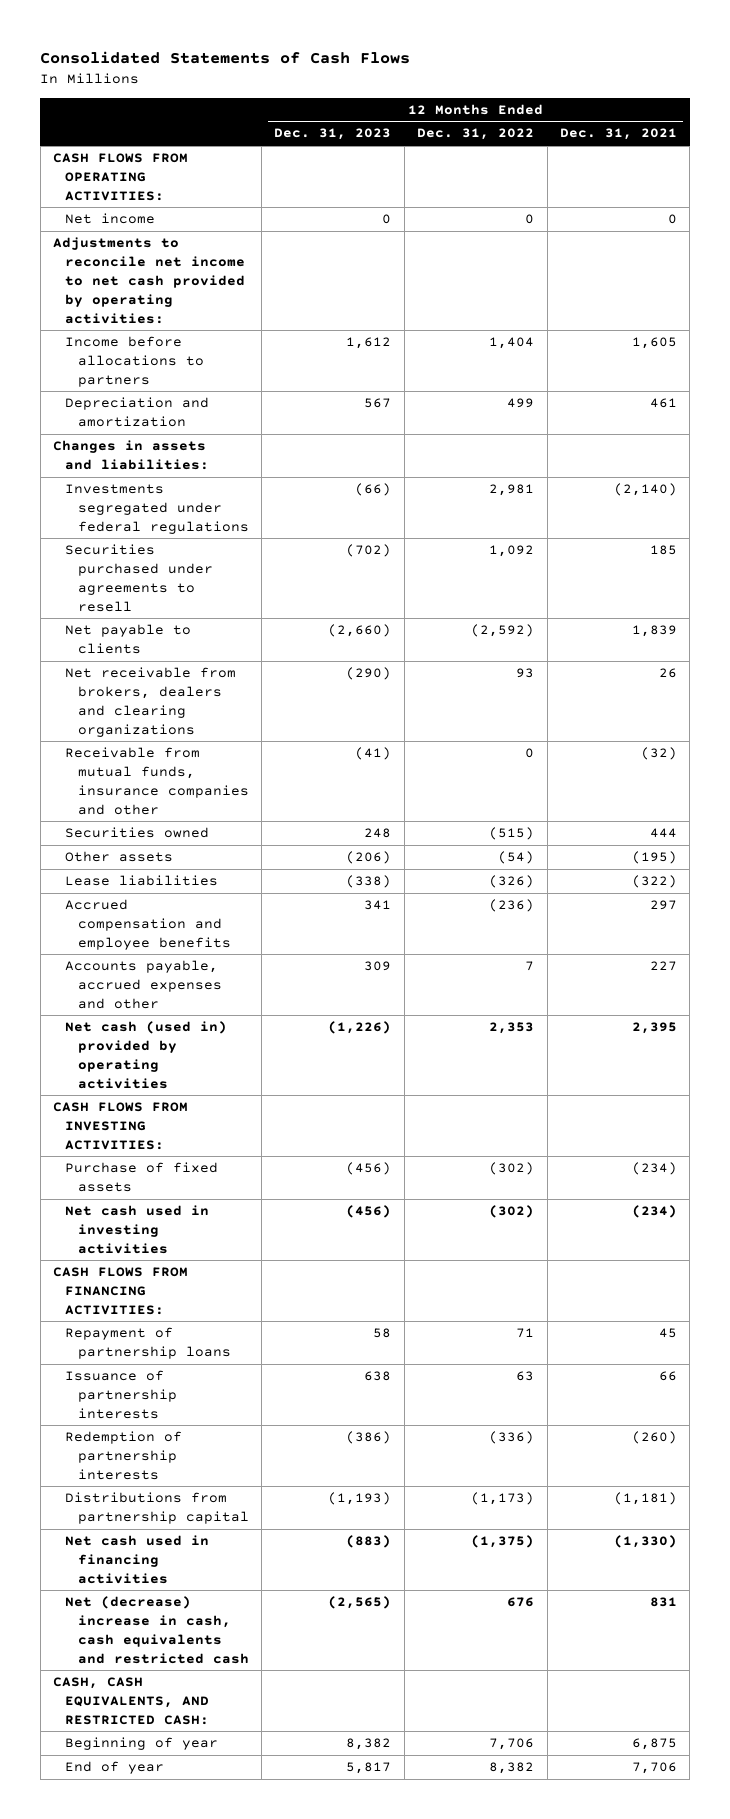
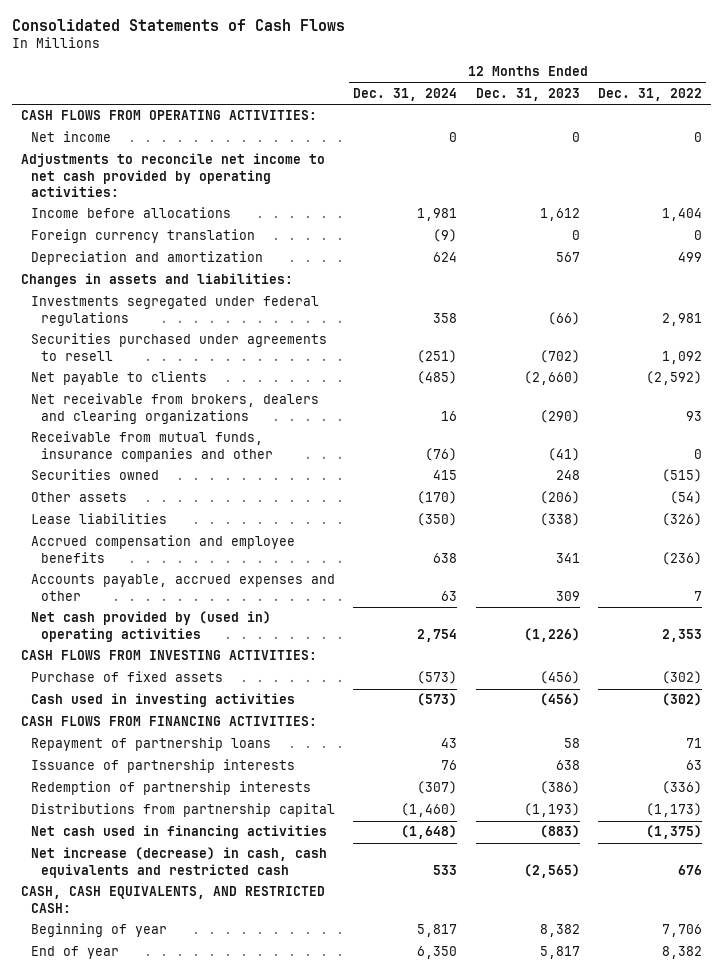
[559,128,677,141] Dec. 31, 2021 -> none
none -> [353,87,458,101] Dec. 31, 2024
[65,336,204,387] Income before allocations to partners -> [31,207,232,219] Income before allocations
none -> [31,229,256,244] Foreign currency translation
[65,1021,228,1089] Net cash (used in) provided by operating activities -> [31,611,272,642] Net cash provided by (used in) operating activities
[65,1205,210,1254] Net cash used in investing activities -> [31,693,296,708] Cash used in investing activities
[65,1596,249,1664] Net (decrease) increase in cash, cash equivalents and restricted cash -> [31,847,328,878] Net increase (decrease) in cash, cash equivalents and restricted cash

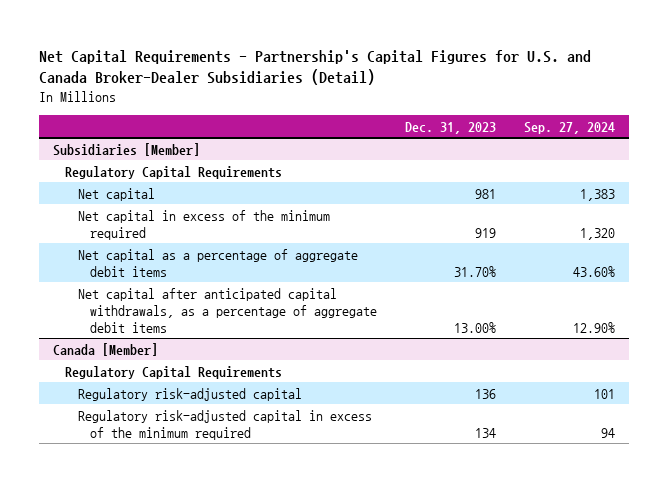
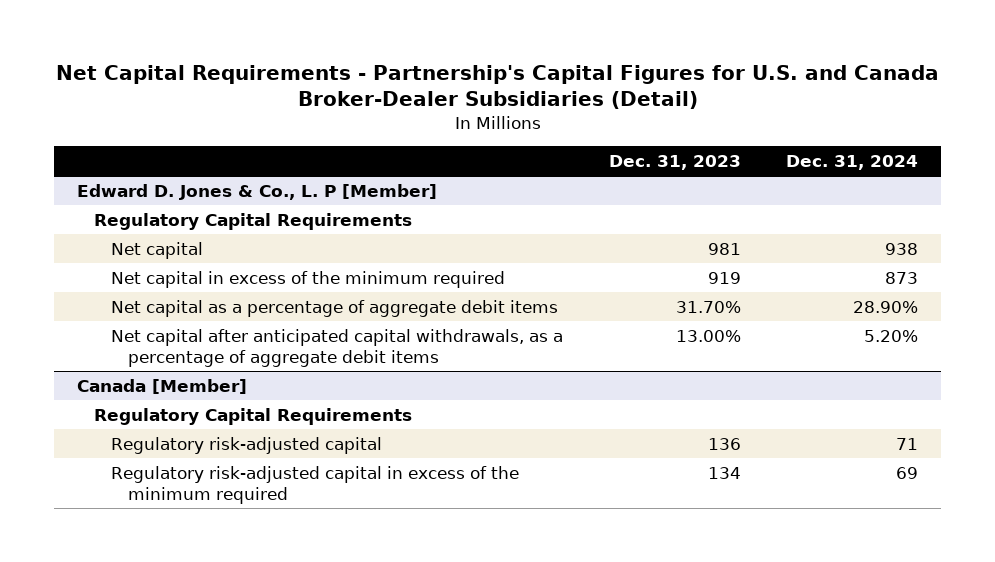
[524,121,616,134] Sep. 27, 2024 -> none
none -> [786,154,919,170] Dec. 31, 2024
[52,142,200,156] Subsidiaries [Member] -> [76,183,437,200] Edward D. Jones & Co., L. P [Member]

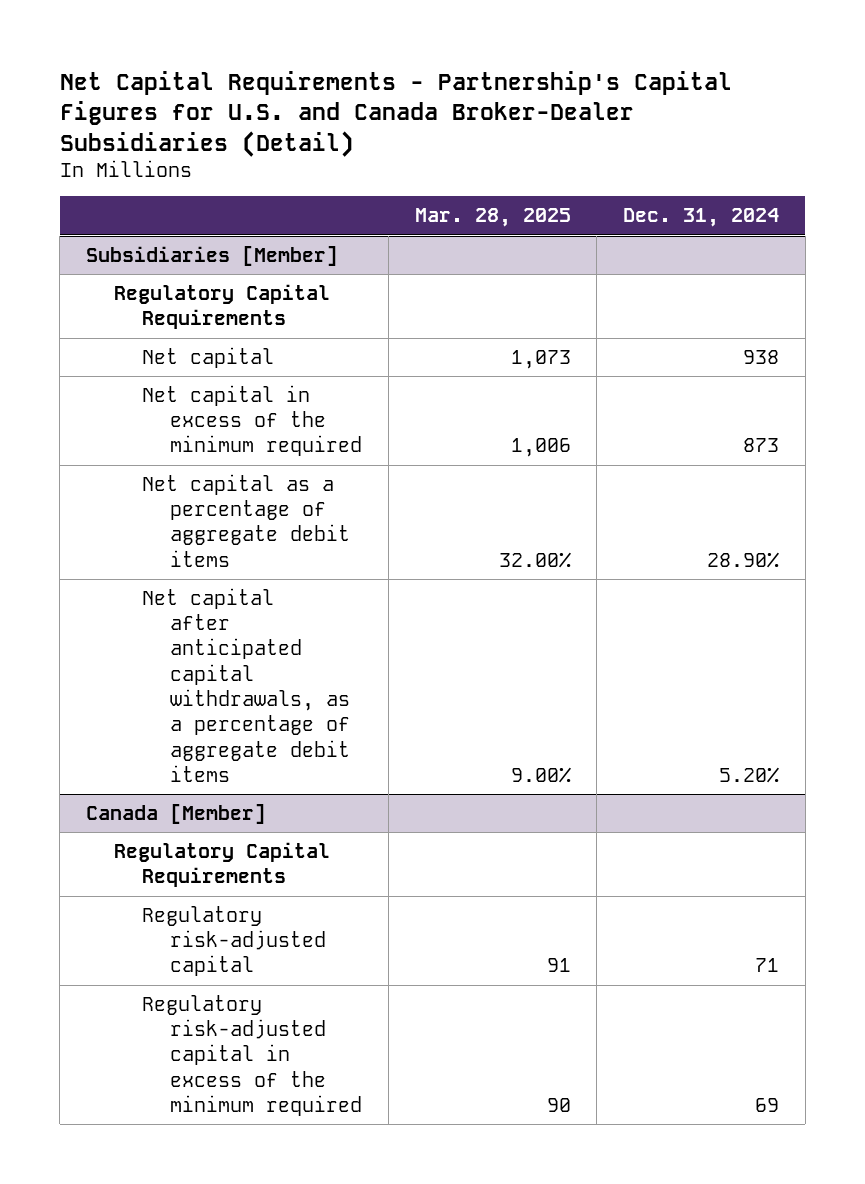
[608,154,741,170] Dec. 31, 2023 -> none
none -> [414,208,571,228] Mar. 28, 2025
[76,183,437,200] Edward D. Jones & Co., L. P [Member] -> [86,245,339,266] Subsidiaries [Member]

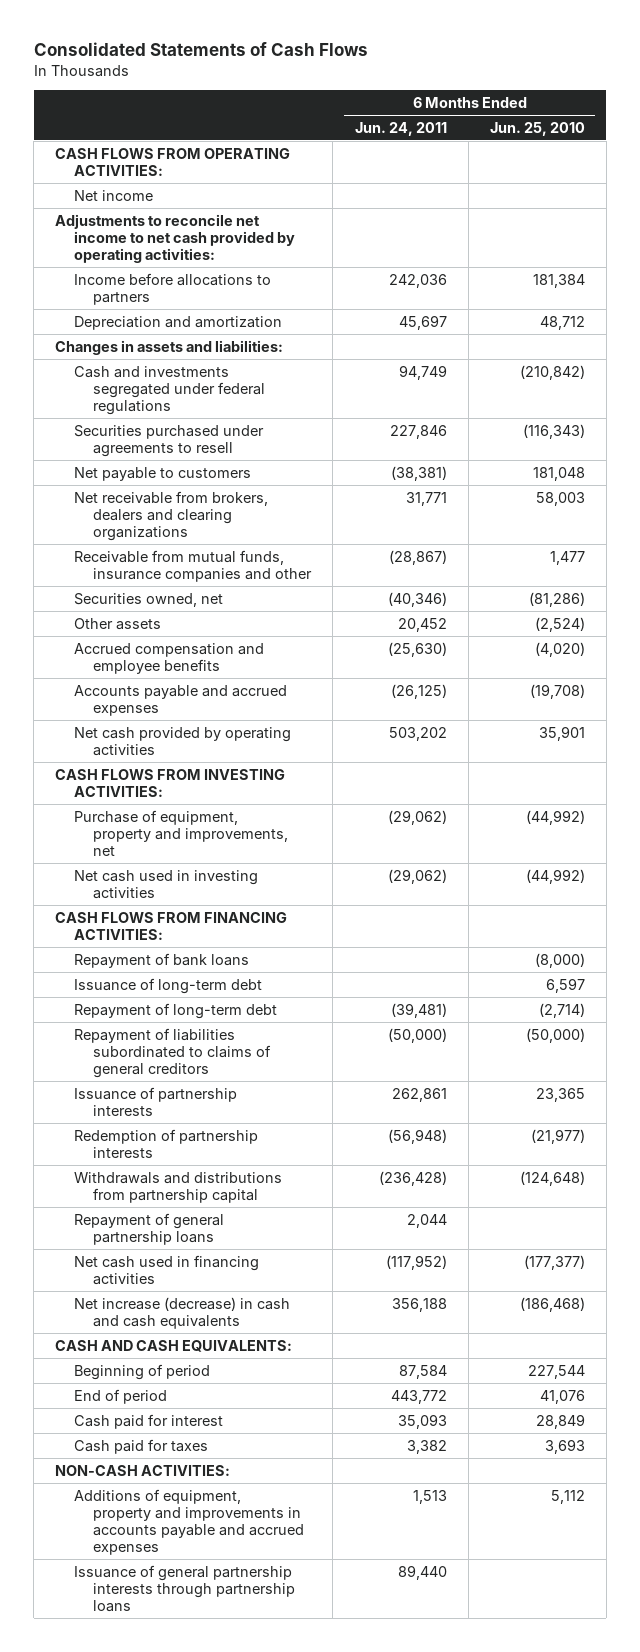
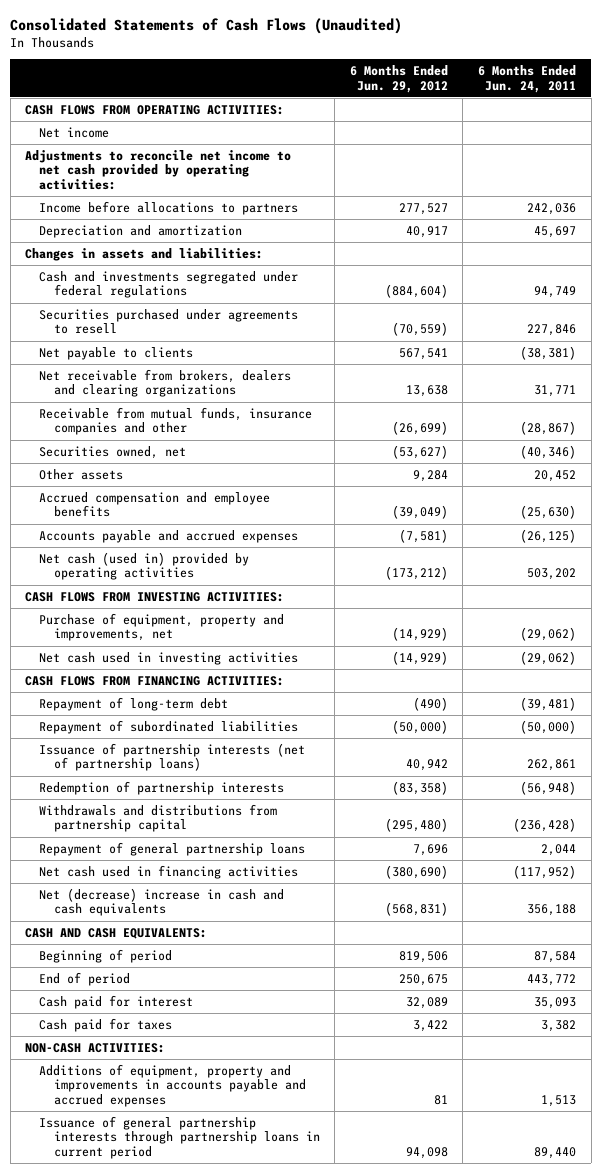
[33,42,368,57] Consolidated Statements of Cash Flows -> [10,17,403,34] Consolidated Statements of Cash Flows (Unaudited)
[489,121,585,136] Jun. 25, 2010 -> none
none -> [349,65,448,93] 6 Months Ended Jun. 29, 2012
[74,466,252,481] Net payable to customers -> [39,346,194,360] Net payable to clients
[74,726,292,756] Net cash provided by operating activities -> [39,551,250,581] Net cash (used in) provided by operating activities
[74,952,250,968] Repayment of bank loans -> none
[74,977,263,994] Issuance of long-term debt -> none
[74,1027,272,1078] Repayment of liabilities subordinated to claims of general creditors -> [39,719,299,734] Repayment of subordinated liabilities
[74,1086,238,1116] Issuance of partnership interests -> [39,742,306,772] Issuance of partnership interests (net of partnership loans)
[74,1296,291,1329] Net increase (decrease) in cash and cash equivalents -> [39,887,285,917] Net (decrease) increase in cash and cash equivalents
[74,1564,296,1612] Issuance of general partnership interests through partnership loans -> [39,1115,320,1159] Issuance of general partnership interests through partnership loans in current period

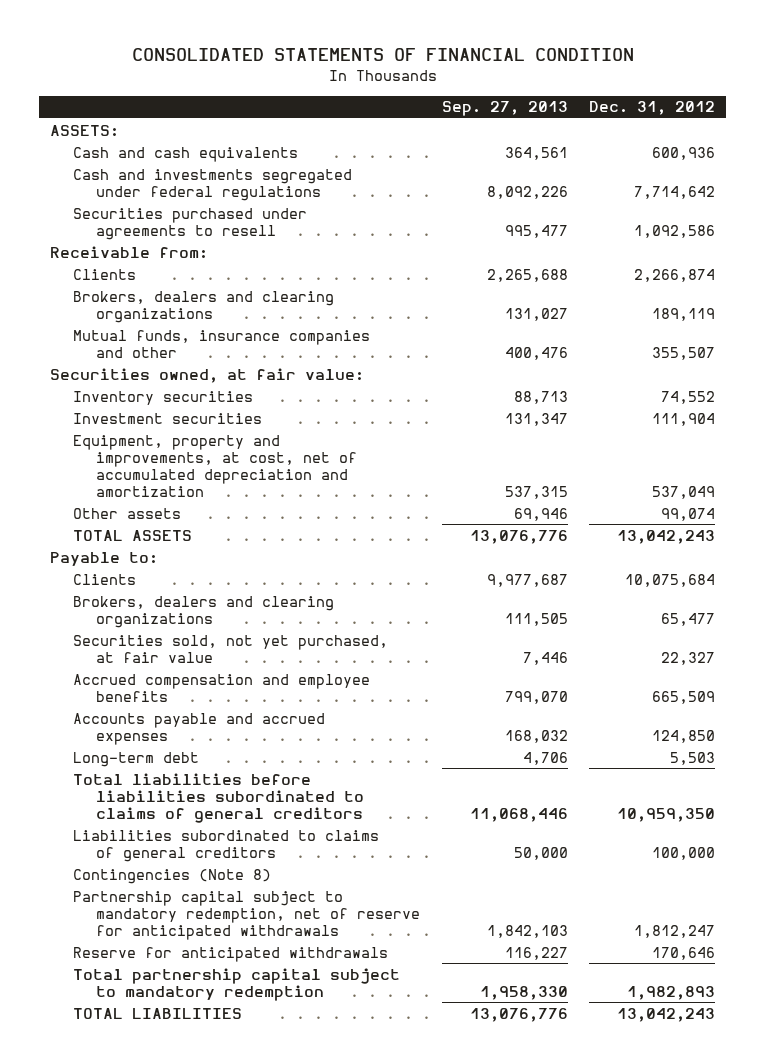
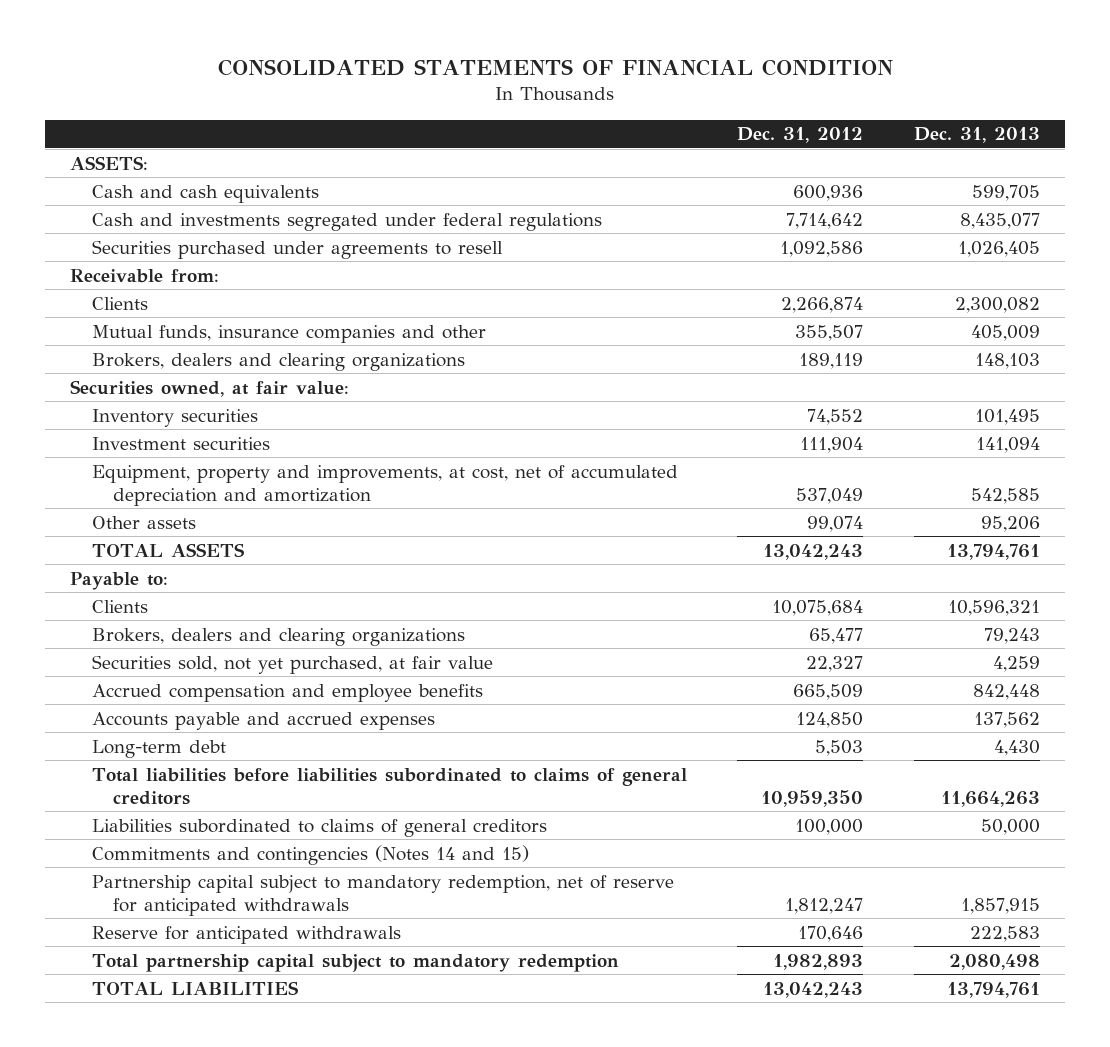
[441,101,568,117] Sep. 27, 2013 -> none
none -> [913,127,1040,144] Dec. 31, 2013
[72,290,334,323] Brokers, dealers and clearing organizations -> [91,352,465,371] Brokers, dealers and clearing organizations
[72,868,271,884] Contingencies (Note 8) -> [91,844,529,865] Commitments and contingencies (Notes 14 and 15)

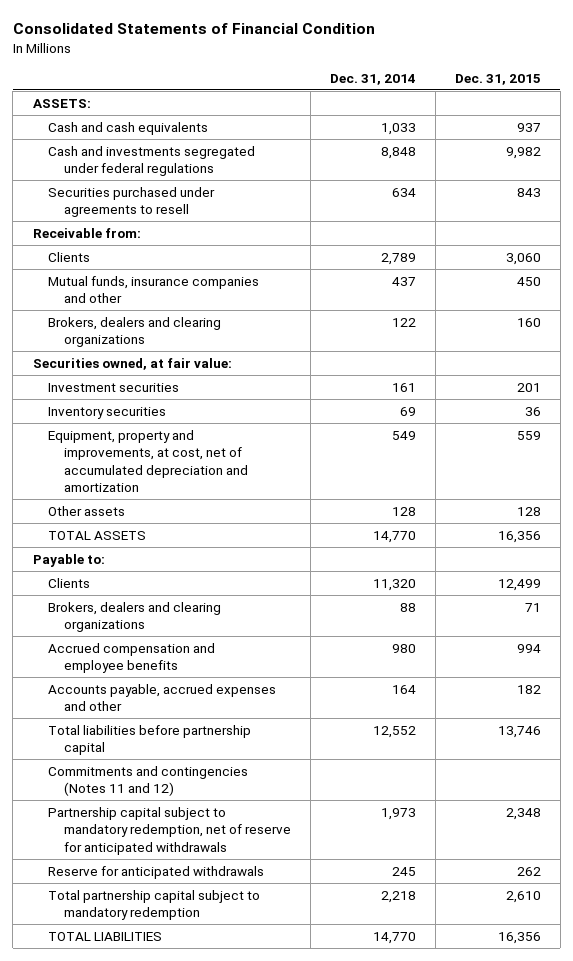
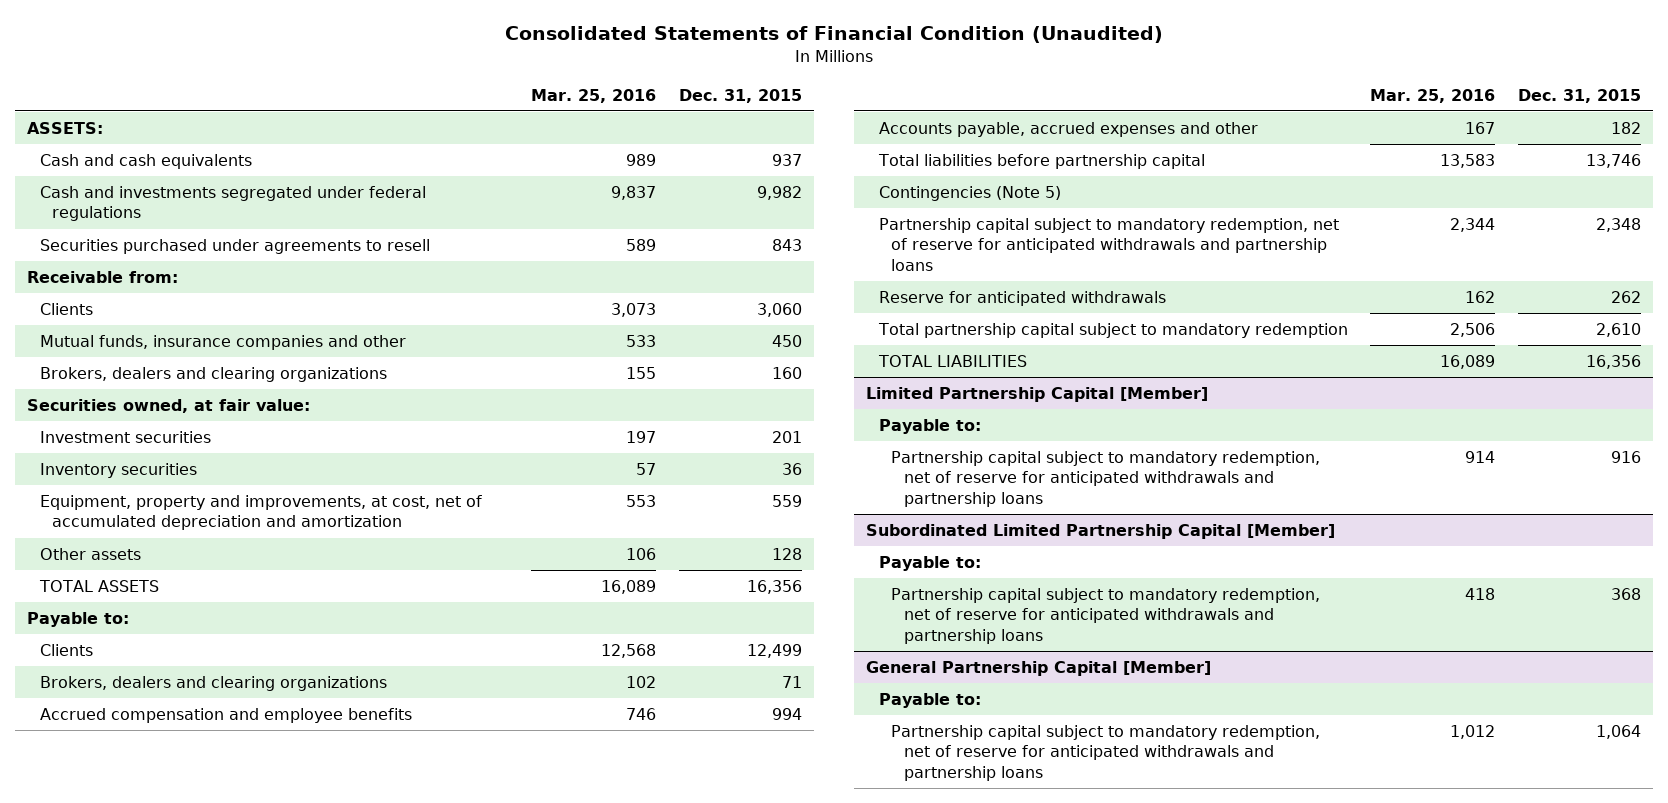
[12,23,375,35] Consolidated Statements of Financial Condition -> [505,26,1164,44] Consolidated Statements of Financial Condition (Unaudited)
[329,73,416,85] Dec. 31, 2014 -> none
none -> [531,88,657,103] Mar. 25, 2016
[48,765,249,797] Commitments and contingencies (Notes 11 and 12) -> [878,185,1061,201] Contingencies (Note 5)
[48,806,291,855] Partnership capital subject to mandatory redemption, net of reserve for anticipated withdrawals -> [878,217,1339,271] Partnership capital subject to mandatory redemption, net of reserve for anticipated withdrawals and partnership loans
none -> [865,386,1208,402] Limited Partnership Capital [Member]
none -> [878,418,981,434] Payable to:
none -> [891,450,1321,507] Partnership capital subject to mandatory redemption, net of reserve for anticipated withdrawals and partnership loans
none -> [865,523,1335,539] Subordinated Limited Partnership Capital [Member]
none -> [878,555,981,571] Payable to:
none -> [891,587,1321,644] Partnership capital subject to mandatory redemption, net of reserve for anticipated withdrawals and partnership loans
none -> [865,660,1211,676] General Partnership Capital [Member]
none -> [878,692,981,708] Payable to:
none -> [891,724,1321,781] Partnership capital subject to mandatory redemption, net of reserve for anticipated withdrawals and partnership loans

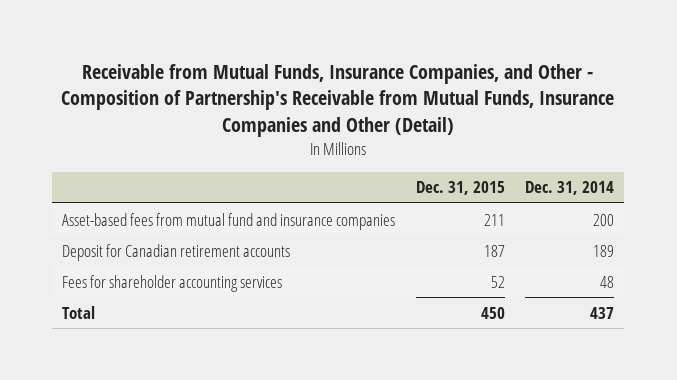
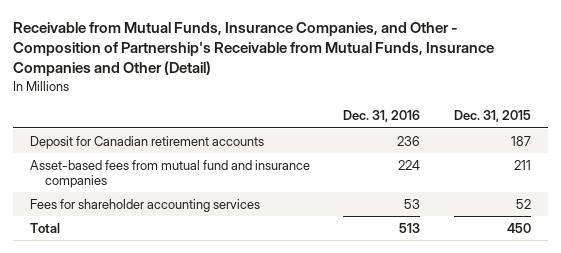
[525,181,615,196] Dec. 31, 2014 -> none
none -> [343,110,421,123] Dec. 31, 2016
[62,212,396,230] Asset-based fees from mutual fund and insurance companies -> [30,159,311,188] Asset-based fees from mutual fund and insurance companies

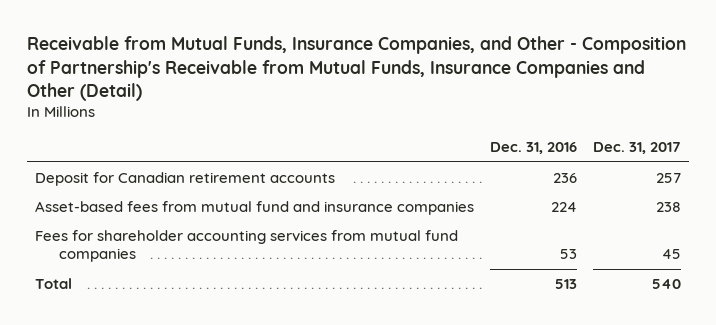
[453,110,531,123] Dec. 31, 2015 -> none
none -> [593,142,682,155] Dec. 31, 2017
[30,198,261,212] Fees for shareholder accounting services -> [34,229,458,263] Fees for shareholder accounting services from mutual fund companies

